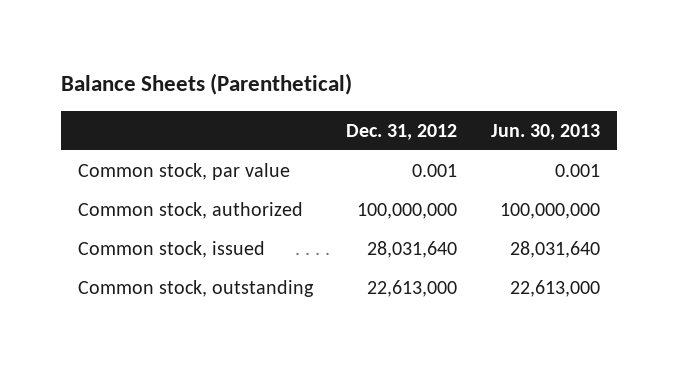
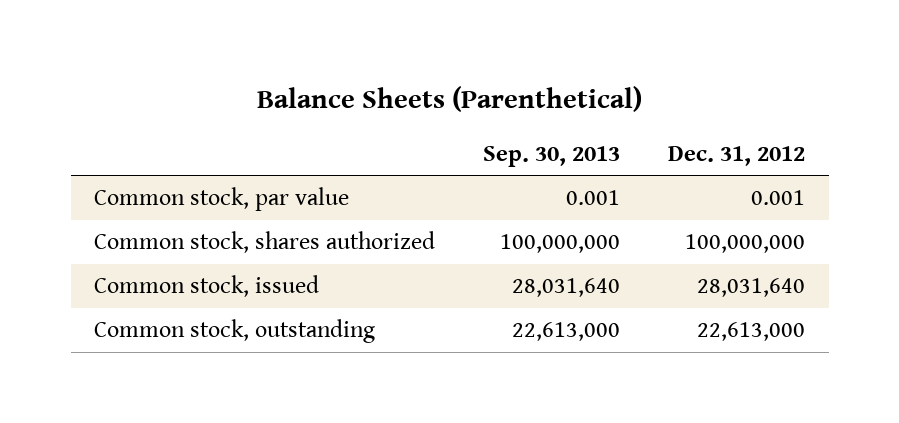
[491,123,601,140] Jun. 30, 2013 -> none
none -> [483,146,621,168] Sep. 30, 2013
[77,201,303,219] Common stock, authorized -> [94,231,436,254] Common stock, shares authorized

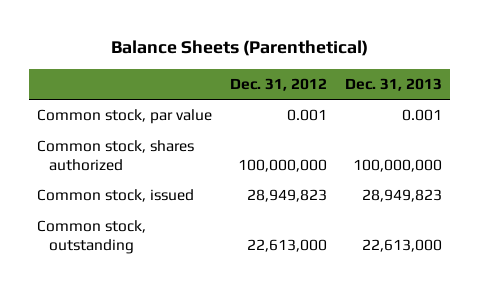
[483,146,621,168] Sep. 30, 2013 -> none
none -> [344,77,442,91] Dec. 31, 2013
[696,278,805,298] 28,031,640 -> [247,189,328,203] 28,949,823

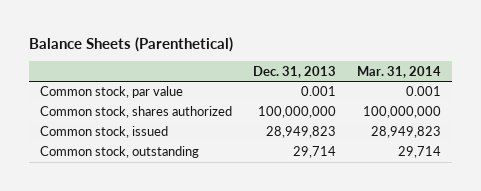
[230,77,328,91] Dec. 31, 2012 -> none
none -> [357,65,442,78] Mar. 31, 2014
[361,238,442,252] 22,613,000 -> [293,146,337,159] 29,714

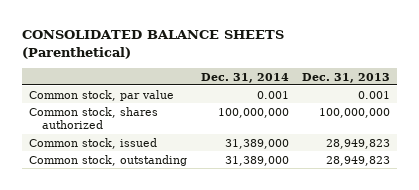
[29,36,234,52] Balance Sheets (Parenthetical) -> [21,30,284,59] CONSOLIDATED BALANCE SHEETS (Parenthetical)
[357,65,442,78] Mar. 31, 2014 -> none
none -> [200,72,289,83] Dec. 31, 2014
[293,146,337,159] 29,714 -> [326,155,391,166] 28,949,823

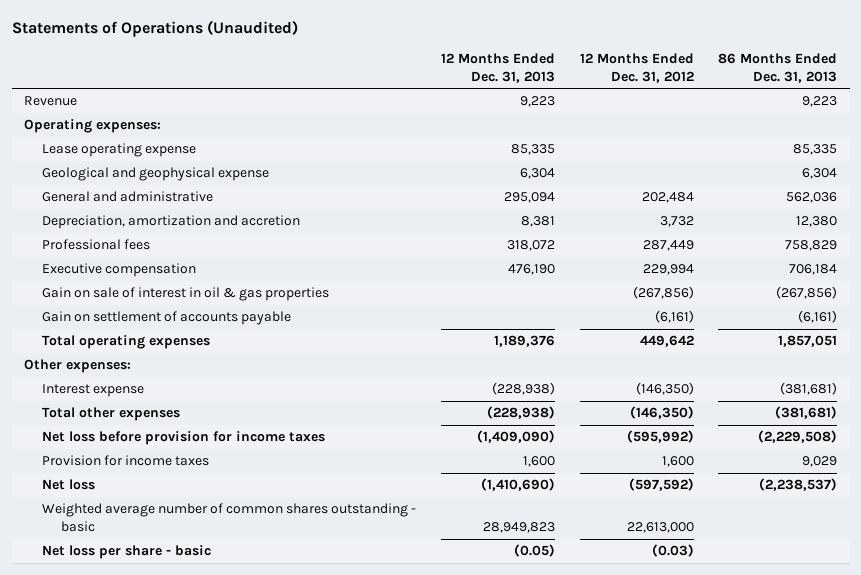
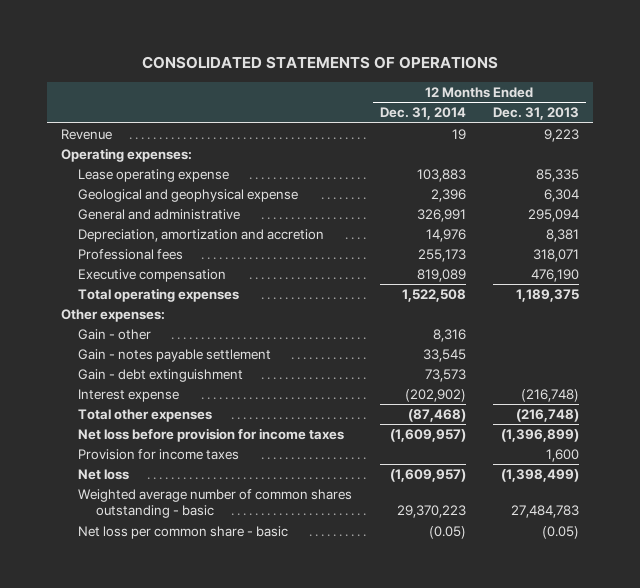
[11,20,298,38] Statements of Operations (Unaudited) -> [142,56,499,70] CONSOLIDATED STATEMENTS OF OPERATIONS
[579,53,694,83] 12 Months Ended Dec. 31, 2012 -> none
[718,53,838,83] 86 Months Ended Dec. 31, 2013 -> none
none -> [379,107,466,121] Dec. 31, 2014
[507,240,556,252] 318,072 -> [533,248,580,262] 318,071
[42,287,330,302] Gain on sale of interest in oil & gas properties -> none
[42,311,292,326] Gain on settlement of accounts payable -> none
[494,335,556,348] 1,189,376 -> [516,288,580,302] 1,189,375
none -> [78,328,152,340] Gain - other
none -> [78,348,272,362] Gain - notes payable settlement
none -> [78,368,244,382] Gain - debt extinguishment
[492,382,556,396] (228,938) -> [521,388,580,402] (216,748)
[487,406,556,420] (228,938) -> [516,408,580,422] (216,748)
[477,430,556,444] (1,409,090) -> [501,428,580,442] (1,396,899)
[481,478,556,492] (1,410,690) -> [501,468,580,482] (1,398,499)
[483,522,556,534] 28,949,823 -> [511,505,580,519] 27,484,783
[42,545,212,560] Net loss per share - basic -> [78,525,289,539] Net loss per common share - basic

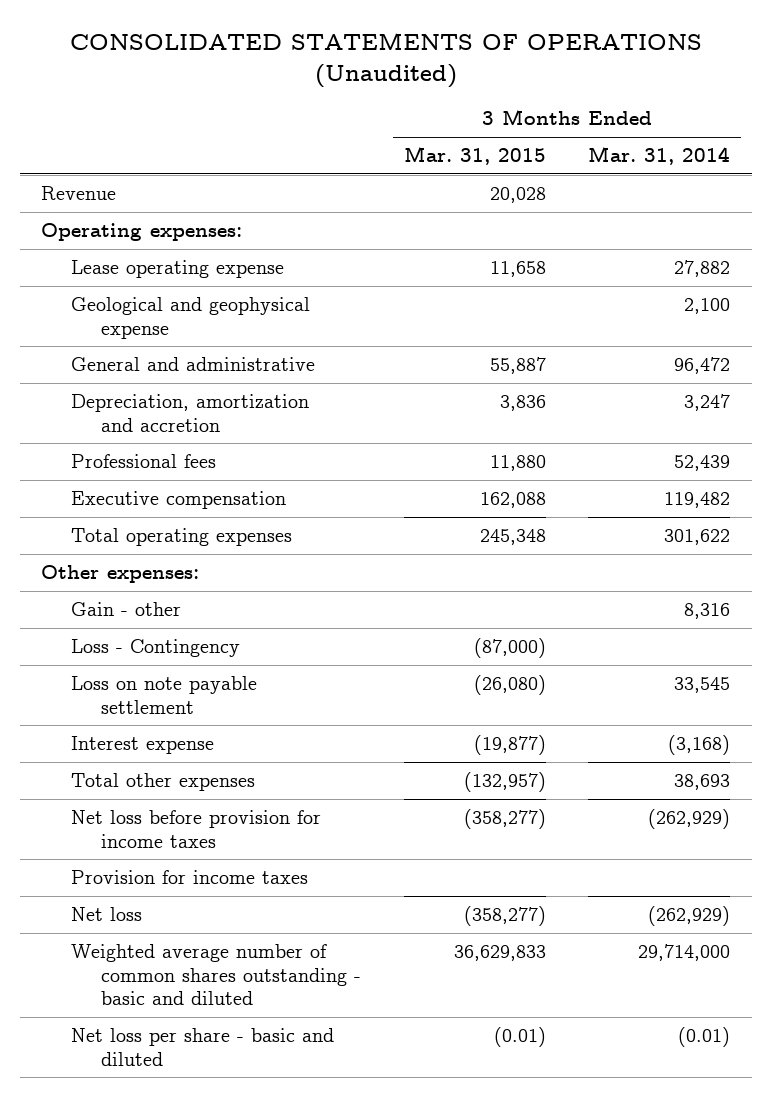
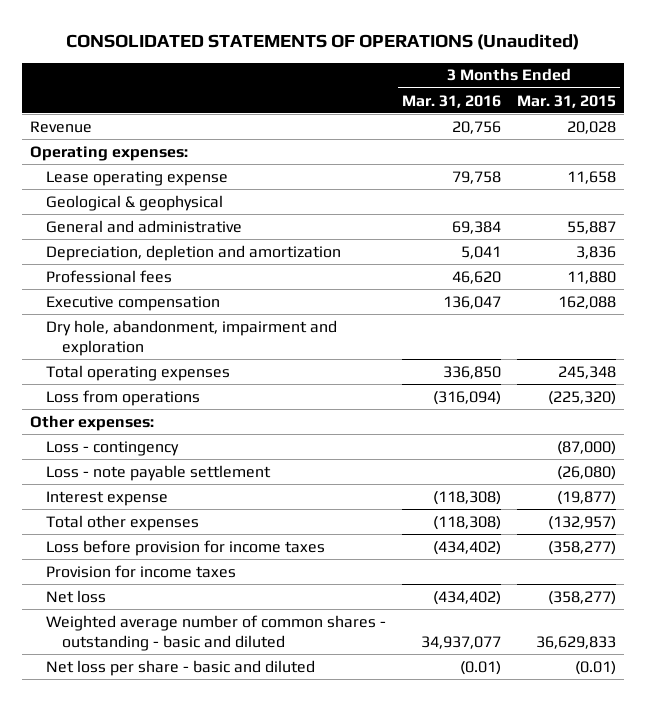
[588,146,731,166] Mar. 31, 2014 -> none
none -> [402,94,502,108] Mar. 31, 2016
[70,297,310,339] Geological and geophysical expense -> [45,194,223,211] Geological & geophysical
[70,394,309,432] Depreciation, amortization and accretion -> [45,244,341,261] Depreciation, depletion and amortization
none -> [45,319,337,356] Dry hole, abandonment, impairment and exploration
none -> [45,389,200,406] Loss from operations
[70,602,181,617] Gain - other -> none
[70,639,240,658] Loss - Contingency -> [45,440,179,456] Loss - contingency
[70,676,257,714] Loss on note payable settlement -> [45,464,271,481] Loss - note payable settlement
[70,810,321,848] Net loss before provision for income taxes -> [45,539,325,556] Loss before provision for income taxes
[70,944,361,1006] Weighted average number of common shares outstanding - basic and diluted -> [45,614,386,651] Weighted average number of common shares - outstanding - basic and diluted

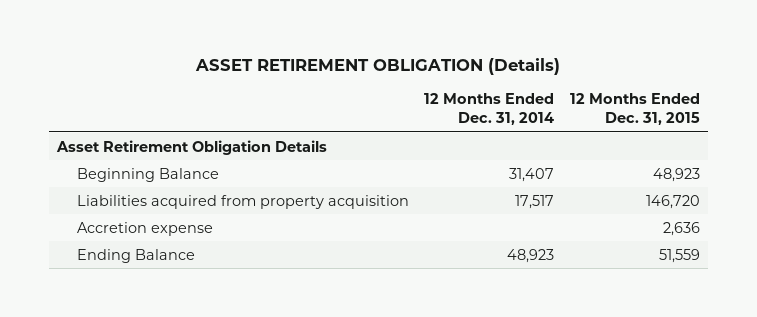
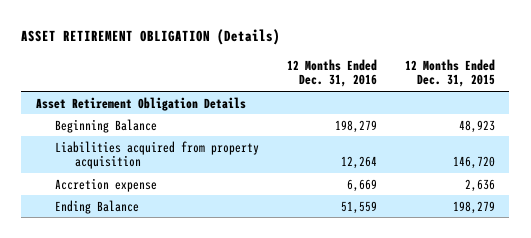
[424,93,555,125] 12 Months Ended Dec. 31, 2014 -> none
none -> [287,58,378,88] 12 Months Ended Dec. 31, 2016
[659,248,701,263] 51,559 -> [453,200,496,214] 198,279

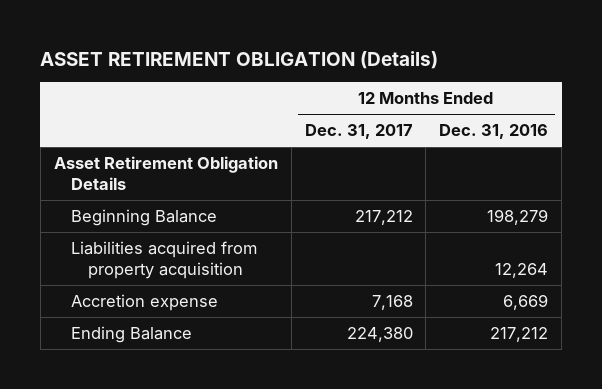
[405,58,496,88] 12 Months Ended Dec. 31, 2015 -> none
none -> [304,124,413,140] Dec. 31, 2017
[341,200,378,214] 51,559 -> [490,326,549,342] 217,212

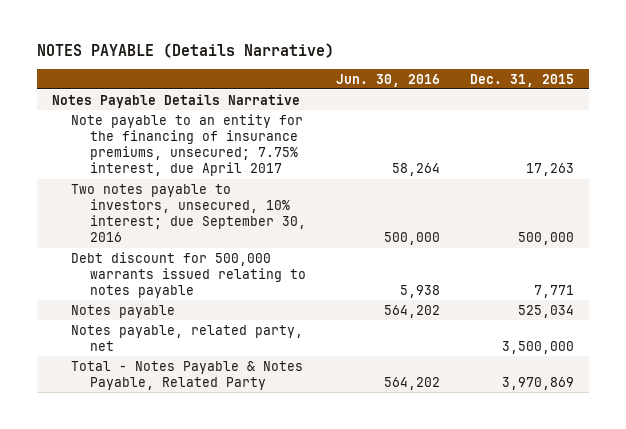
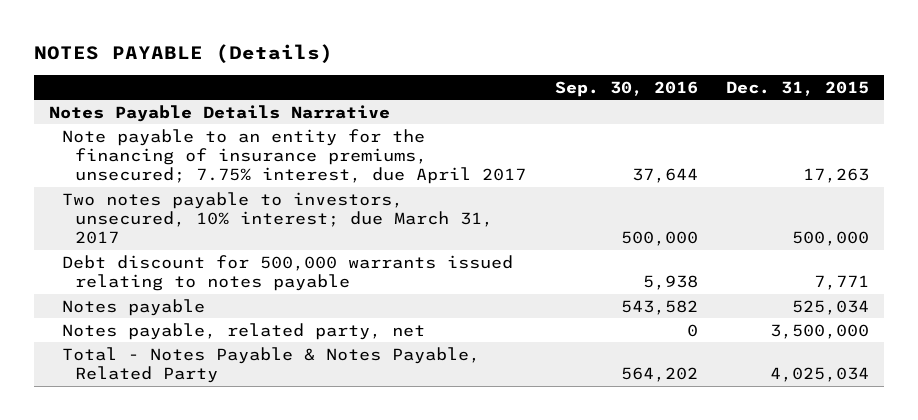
[36,43,334,59] NOTES PAYABLE (Details Narrative) -> [34,43,334,63] NOTES PAYABLE (Details)
[336,73,441,87] Jun. 30, 2016 -> none
none -> [554,80,698,97] Sep. 30, 2016
[71,183,307,243] Two notes payable to investors, unsecured, 10% interest; due September 30, 2016 -> [61,191,494,245] Two notes payable to investors, unsecured, 10% interest; due March 31, 2017
[502,376,575,390] 3,970,869 -> [770,366,870,382] 4,025,034

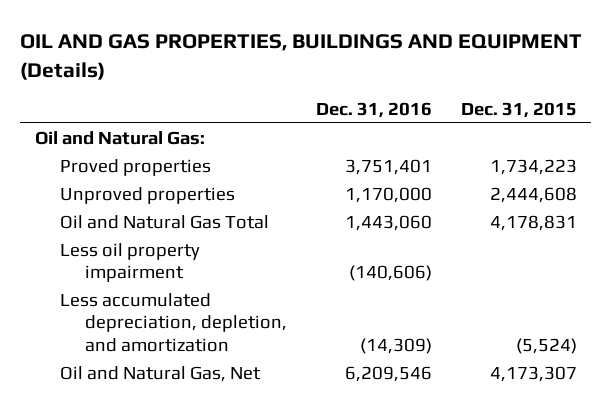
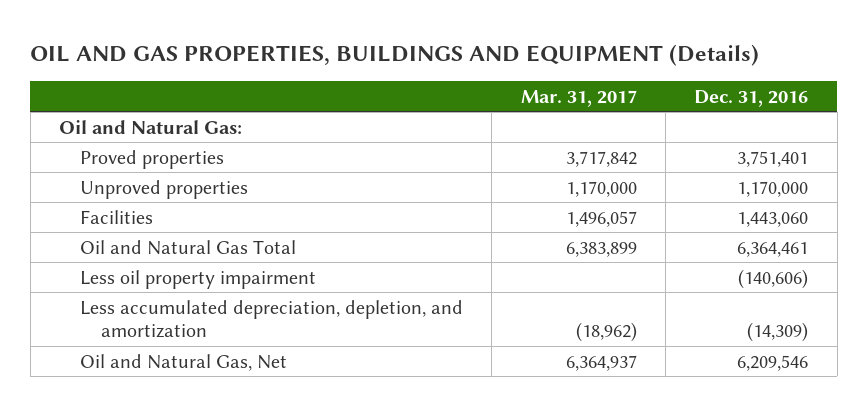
[461,101,578,118] Dec. 31, 2015 -> none
none -> [520,89,637,107] Mar. 31, 2017
none -> [80,209,154,224] Facilities
[345,214,433,231] 1,443,060 -> [737,241,809,257] 6,364,461

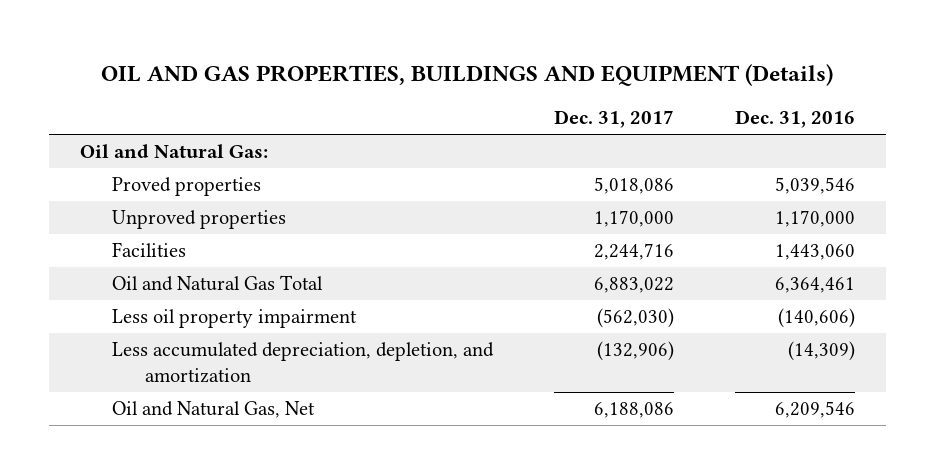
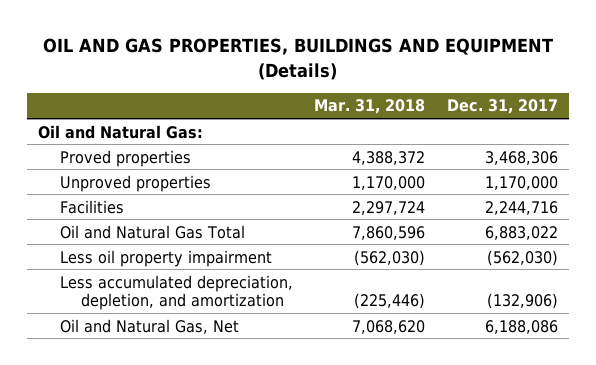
[735,110,856,129] Dec. 31, 2016 -> none
none -> [314,99,426,115] Mar. 31, 2018
[594,177,675,195] 5,018,086 -> [484,150,558,165] 3,468,306

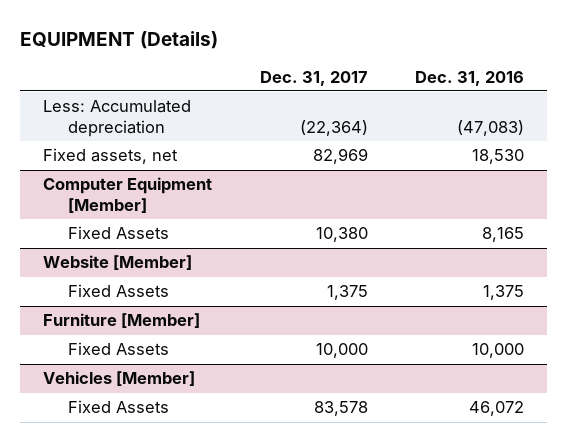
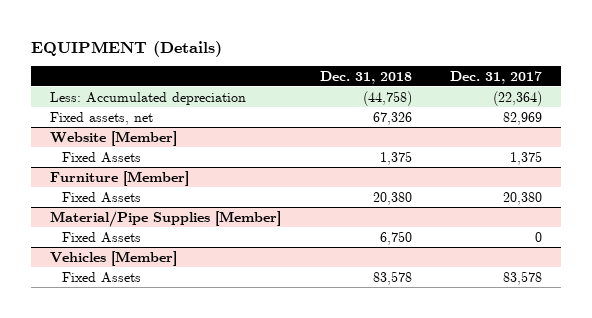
[414,70,524,86] Dec. 31, 2016 -> none
none -> [319,70,412,84] Dec. 31, 2018
[43,177,213,213] Computer Equipment [Member] -> none
[68,226,170,240] Fixed Assets -> none
[315,343,368,359] 10,000 -> [502,191,542,205] 20,380
none -> [50,210,282,227] Material/Pipe Supplies [Member]
none -> [62,231,142,243] Fixed Assets

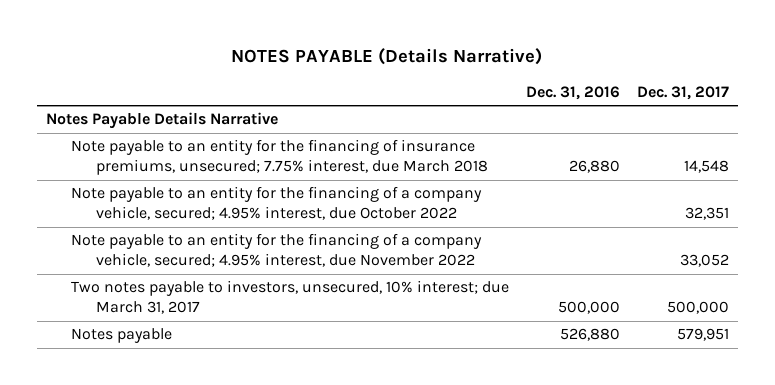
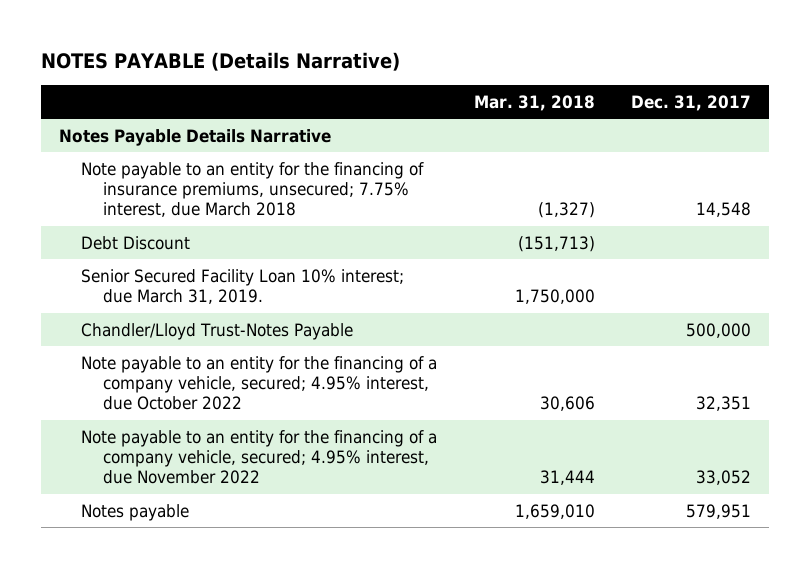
[526,85,621,100] Dec. 31, 2016 -> none
none -> [473,94,595,111] Mar. 31, 2018
none -> [81,236,191,251] Debt Discount
none -> [81,269,405,305] Senior Secured Facility Loan 10% interest; due March 31, 2019.
none -> [81,323,354,341] Chandler/Lloyd Trust-Notes Payable
[70,280,509,315] Two notes payable to investors, unsecured, 10% interest; due March 31, 2017 -> none

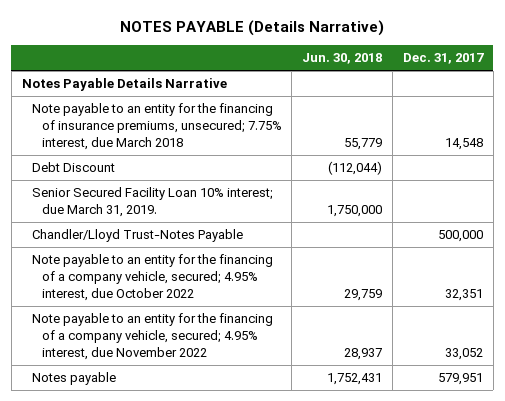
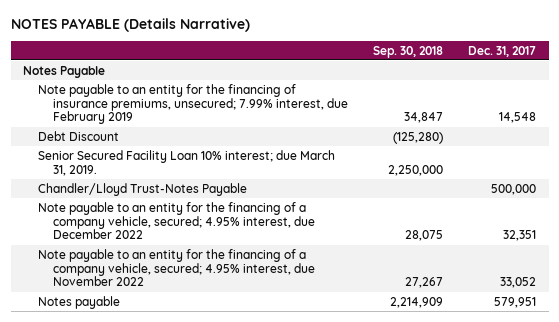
[302,53,383,65] Jun. 30, 2018 -> none
none -> [373,45,444,58] Sep. 30, 2018
[21,78,227,92] Notes Payable Details Narrative -> [23,65,106,78] Notes Payable
[31,103,282,151] Note payable to an entity for the financing of insurance premiums, unsecured; 7.75% interest, due March 2018 -> [37,83,348,125] Note payable to an entity for the financing of insurance premiums, unsecured; 7.99% interest, due February 2019
[31,254,273,302] Note payable to an entity for the financing of a company vehicle, secured; 4.95% interest, due October 2022 -> [37,201,315,240] Note payable to an entity for the financing of a company vehicle, secured; 4.95% interest, due December 2022

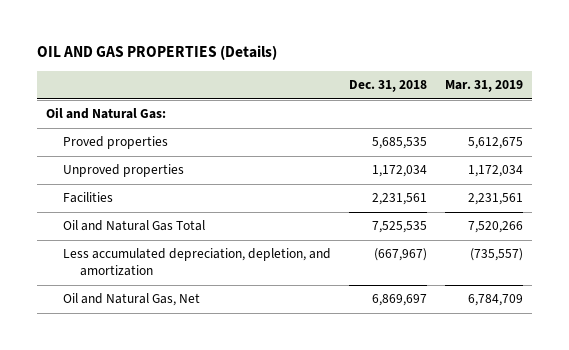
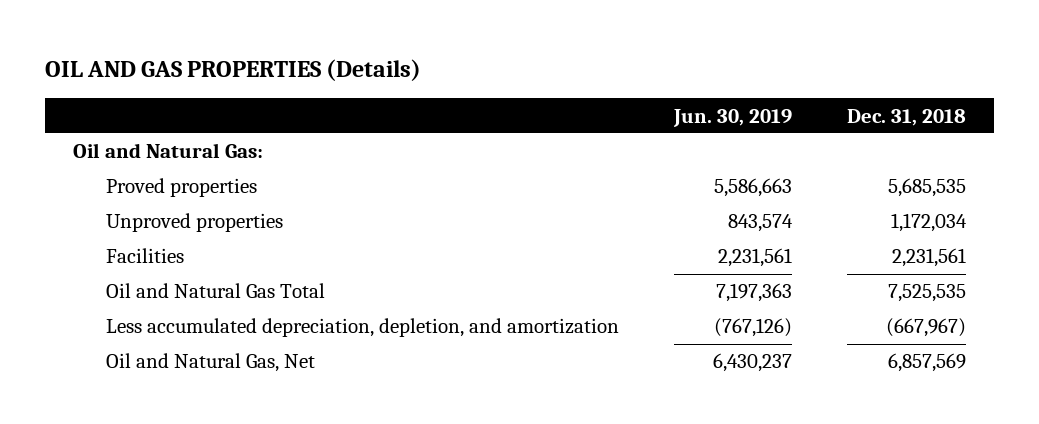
[445,80,524,93] Mar. 31, 2019 -> none
none -> [673,108,793,127] Jun. 30, 2019
[371,294,427,307] 6,869,697 -> [888,353,967,373] 6,857,569

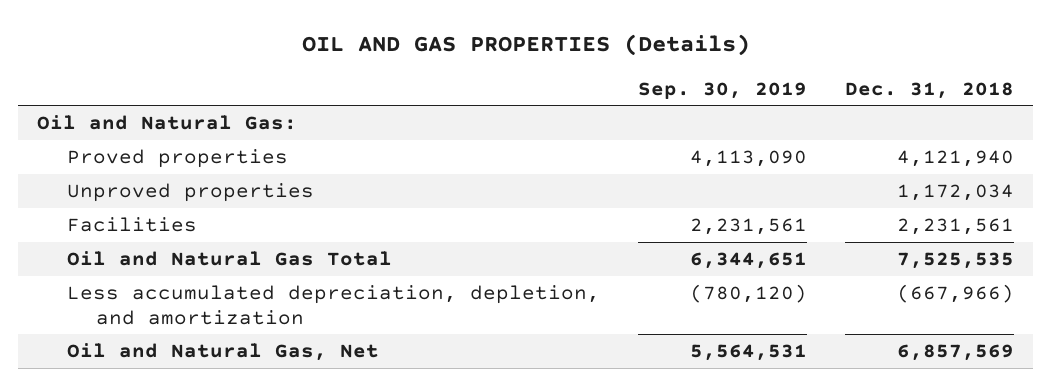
[673,108,793,127] Jun. 30, 2019 -> none
none -> [637,81,807,99] Sep. 30, 2019
[888,178,967,198] 5,685,535 -> [896,149,1014,167] 4,121,940
[886,318,967,338] (667,967) -> [896,283,1014,303] (667,966)

